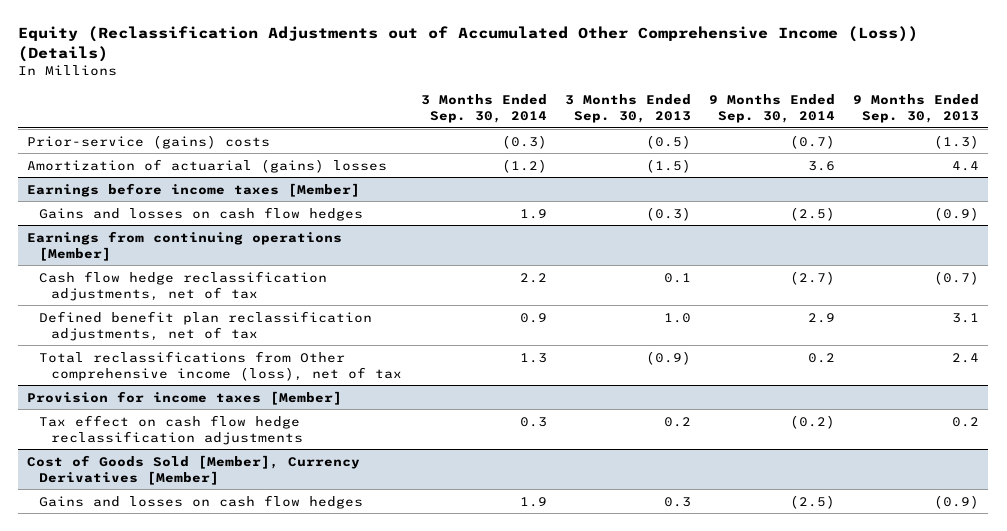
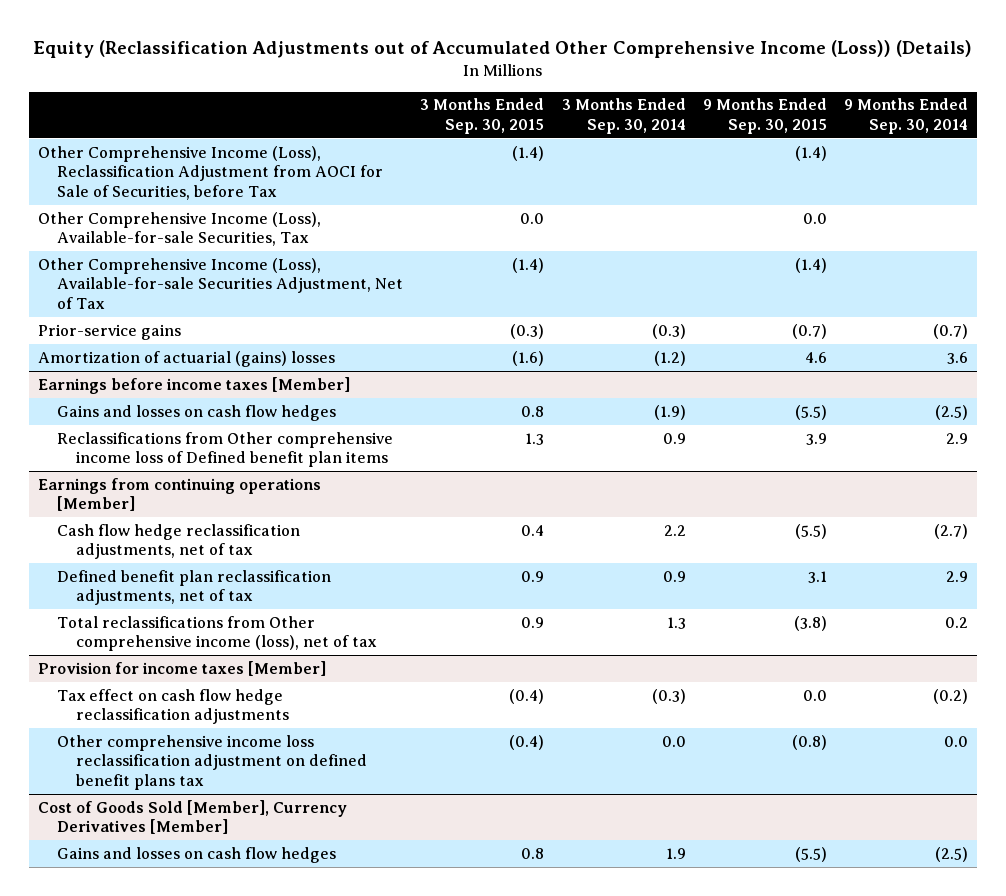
[564,93,691,123] 3 Months Ended Sep. 30, 2013 -> none
[853,93,980,123] 9 Months Ended Sep. 30, 2013 -> none
none -> [420,98,545,134] 3 Months Ended Sep. 30, 2015
none -> [703,98,828,134] 9 Months Ended Sep. 30, 2015
none -> [37,145,383,200] Other Comprehensive Income (Loss), Reclassification Adjustment from AOCI for Sale of Securities, before Tax
none -> [37,211,321,247] Other Comprehensive Income (Loss), Available-for-sale Securities, Tax
none -> [37,257,403,309] Other Comprehensive Income (Loss), Available-for-sale Securities Adjustment, Net of Tax
[27,134,271,149] Prior-service (gains) costs -> [37,323,181,340] Prior-service gains
[519,208,547,219] 1.9 -> [653,404,686,420] (1.9)
none -> [56,431,393,468] Reclassifications from Other comprehensive income loss of Defined benefit plan items
[519,416,547,427] 0.3 -> [651,688,686,704] (0.3)
none -> [56,734,367,790] Other comprehensive income loss reclassification adjustment on defined benefit plans tax

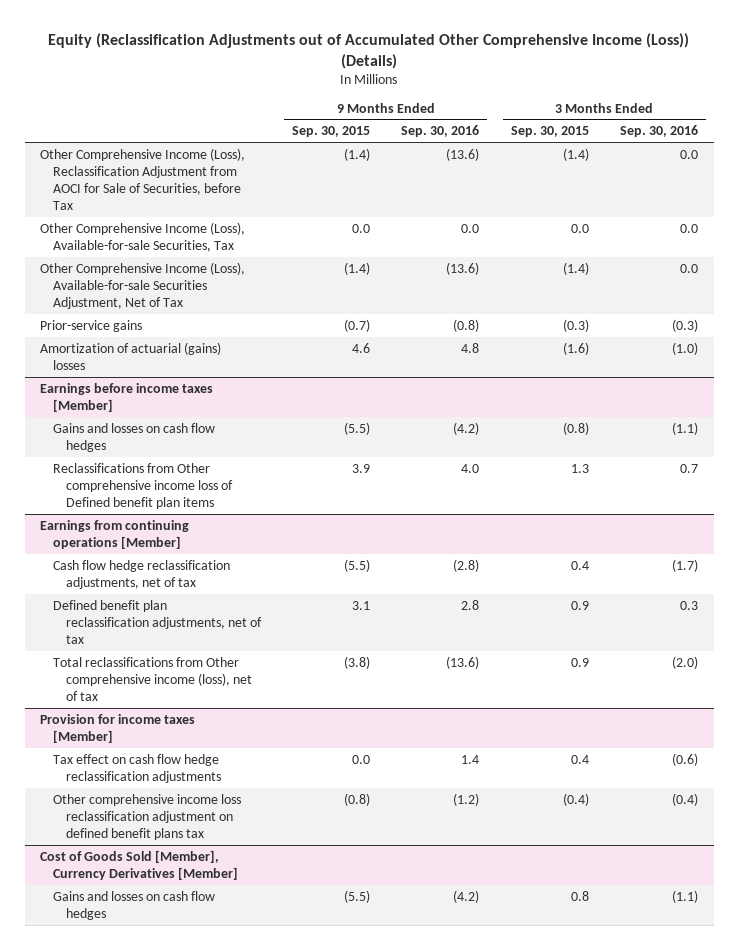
[561,98,686,134] 3 Months Ended Sep. 30, 2014 -> none
[844,98,969,134] 9 Months Ended Sep. 30, 2014 -> none
none -> [401,125,480,138] Sep. 30, 2016
none -> [620,125,699,138] Sep. 30, 2016
[521,405,545,417] 0.8 -> [562,421,589,435] (0.8)
[509,688,545,704] (0.4) -> [570,754,589,764] 0.4

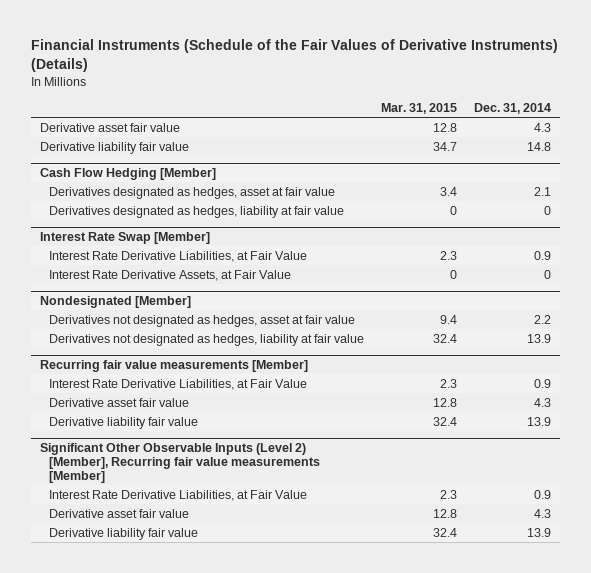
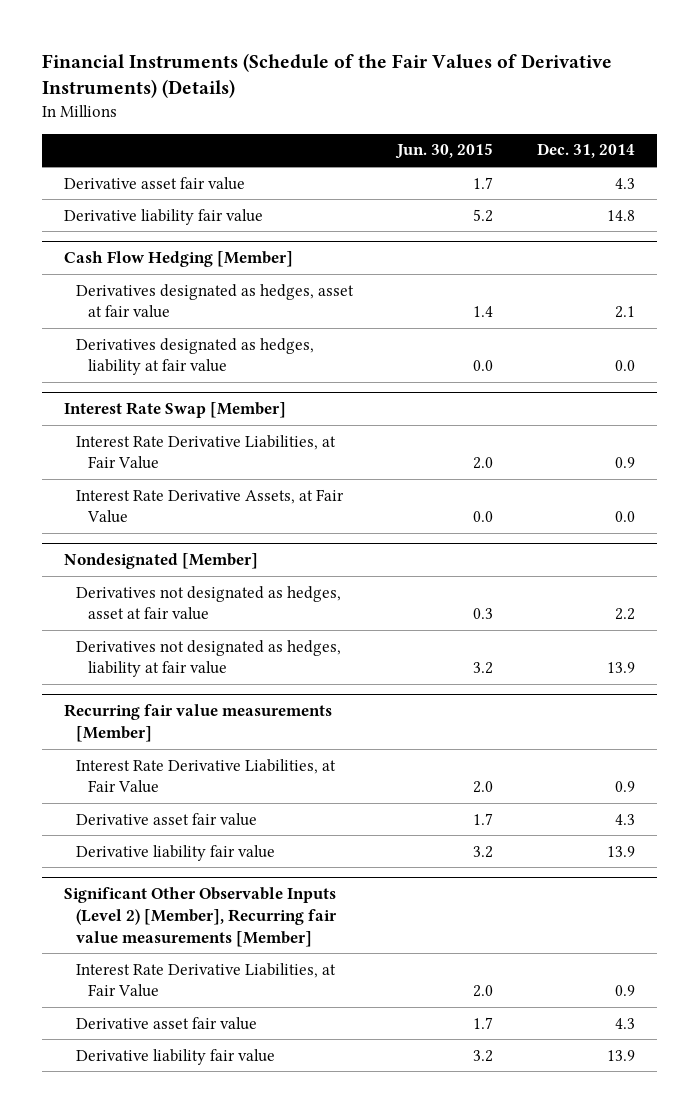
[381,103,458,115] Mar. 31, 2015 -> none
none -> [395,143,494,160] Jun. 30, 2015
[544,205,552,215] 0 -> [615,360,636,372] 0.0
[544,269,552,279] 0 -> [615,511,636,523] 0.0

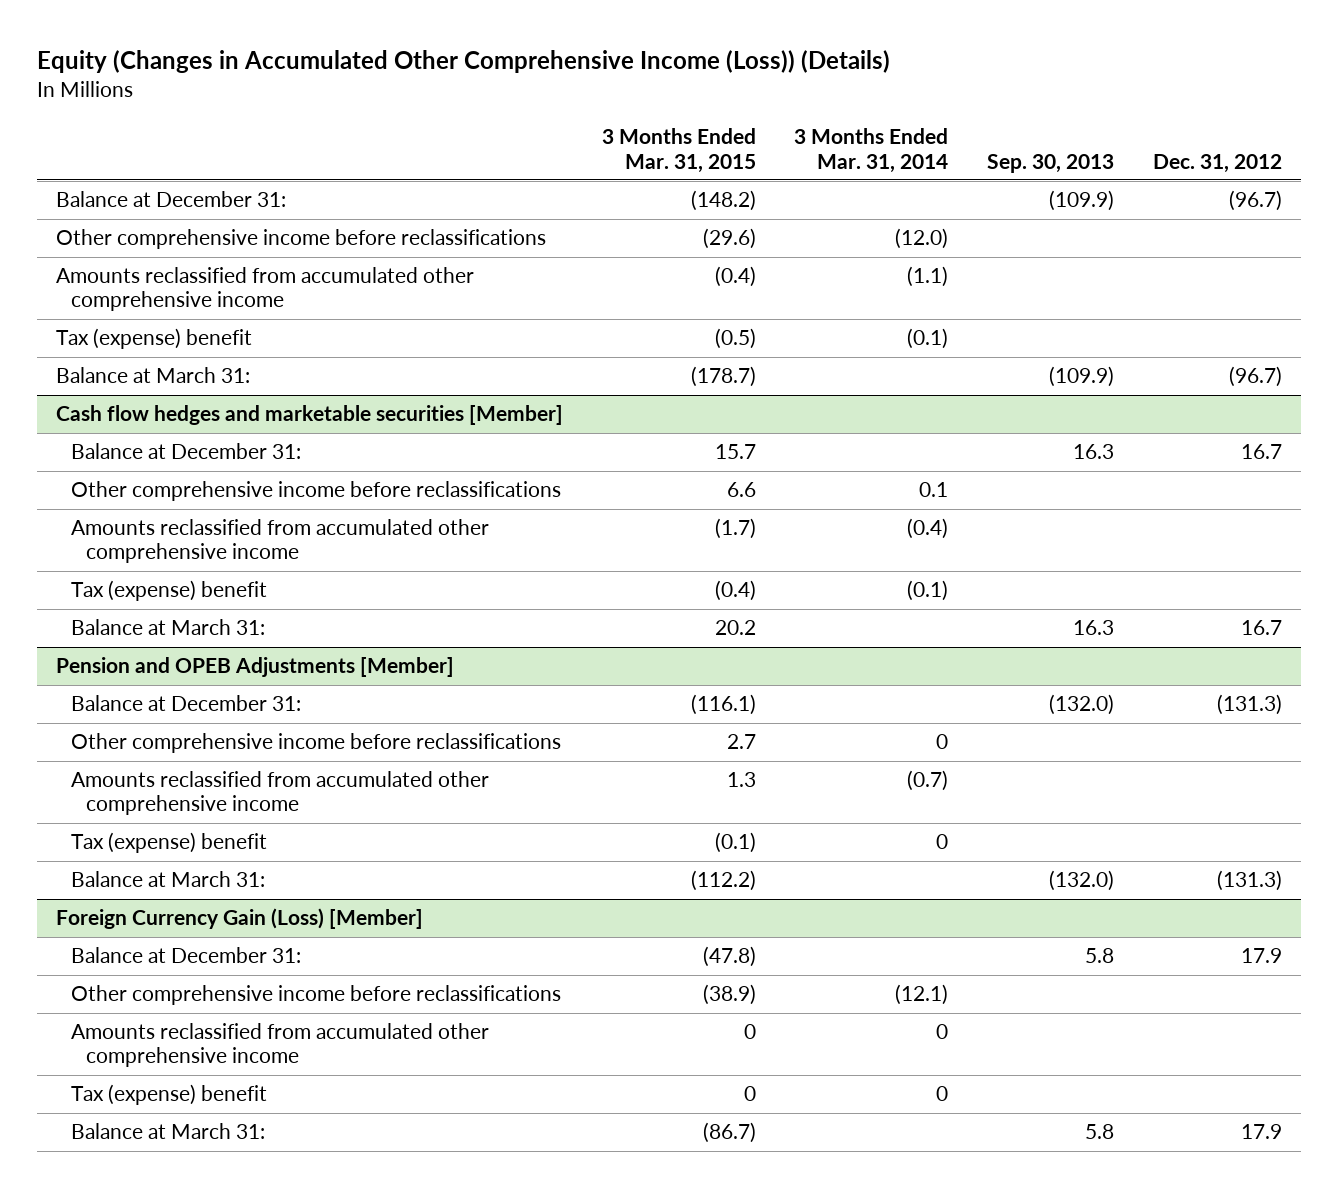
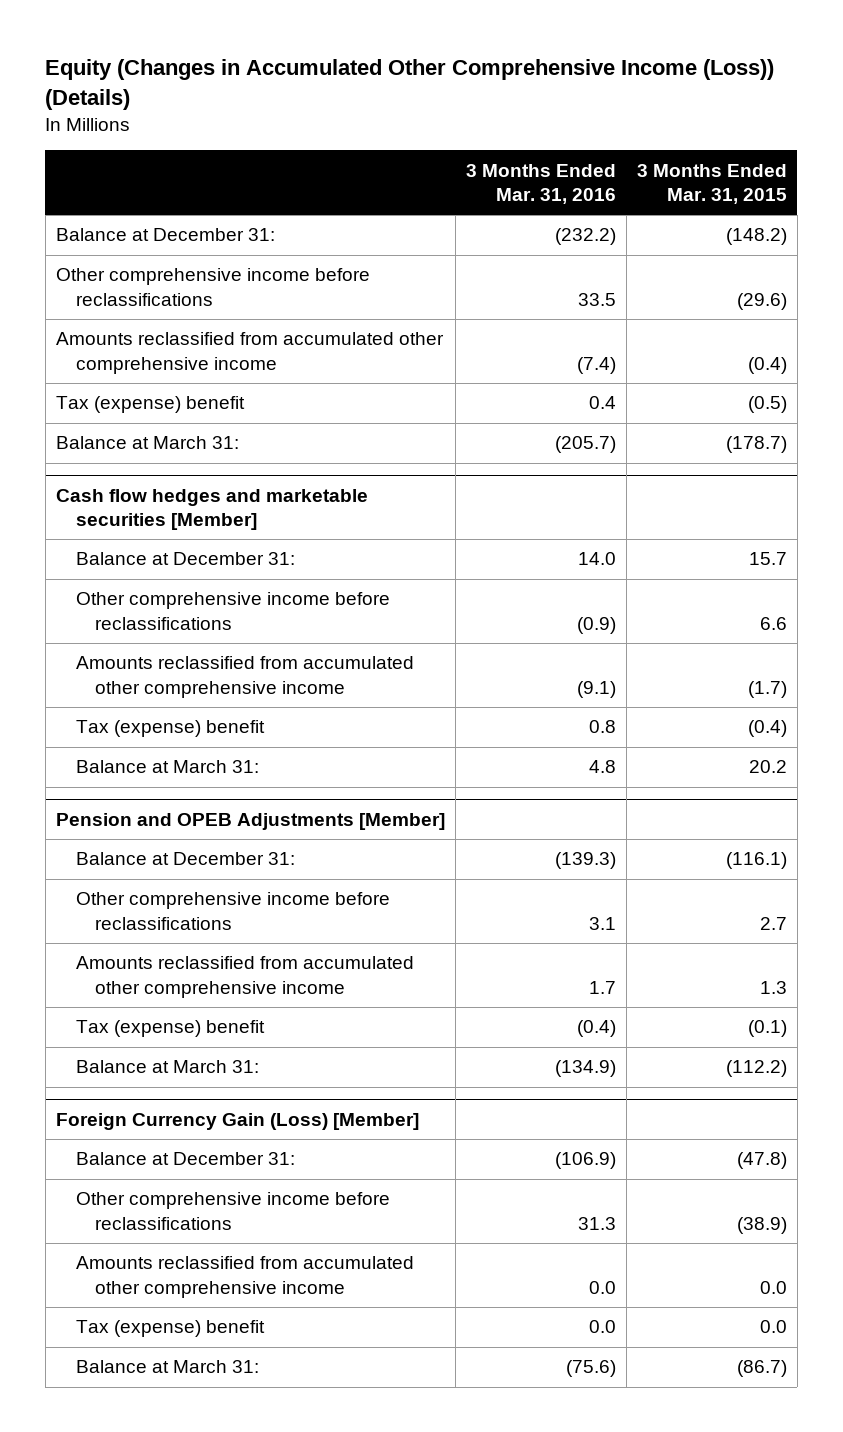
[794,128,949,173] 3 Months Ended Mar. 31, 2014 -> none
[987,153,1115,173] Sep. 30, 2013 -> none
[1152,153,1282,173] Dec. 31, 2012 -> none
none -> [465,163,616,205] 3 Months Ended Mar. 31, 2016
[743,1024,756,1040] 0 -> [759,1280,787,1294] 0.0
[743,1086,756,1102] 0 -> [759,1320,787,1334] 0.0

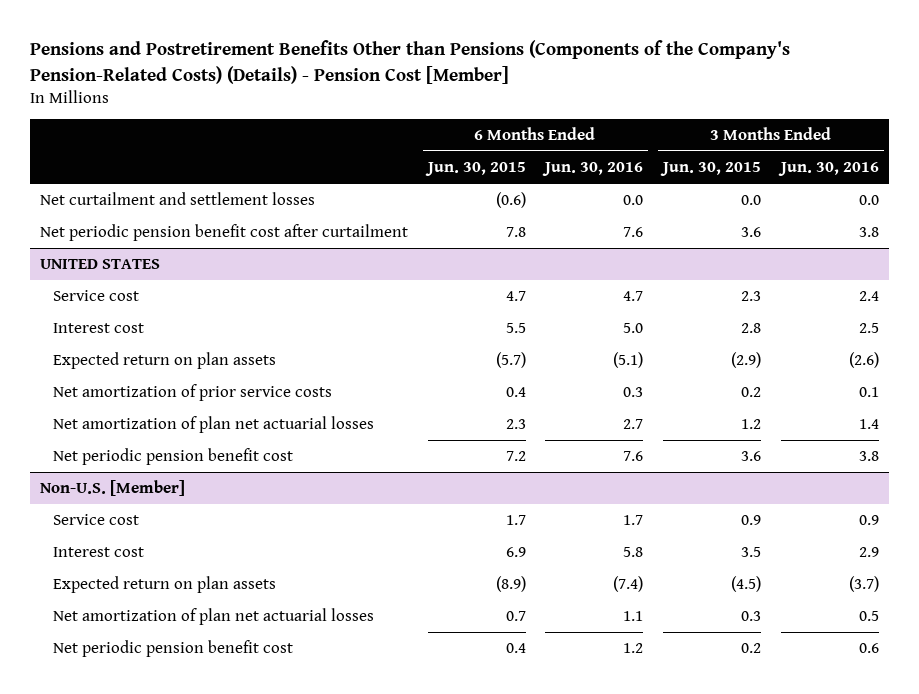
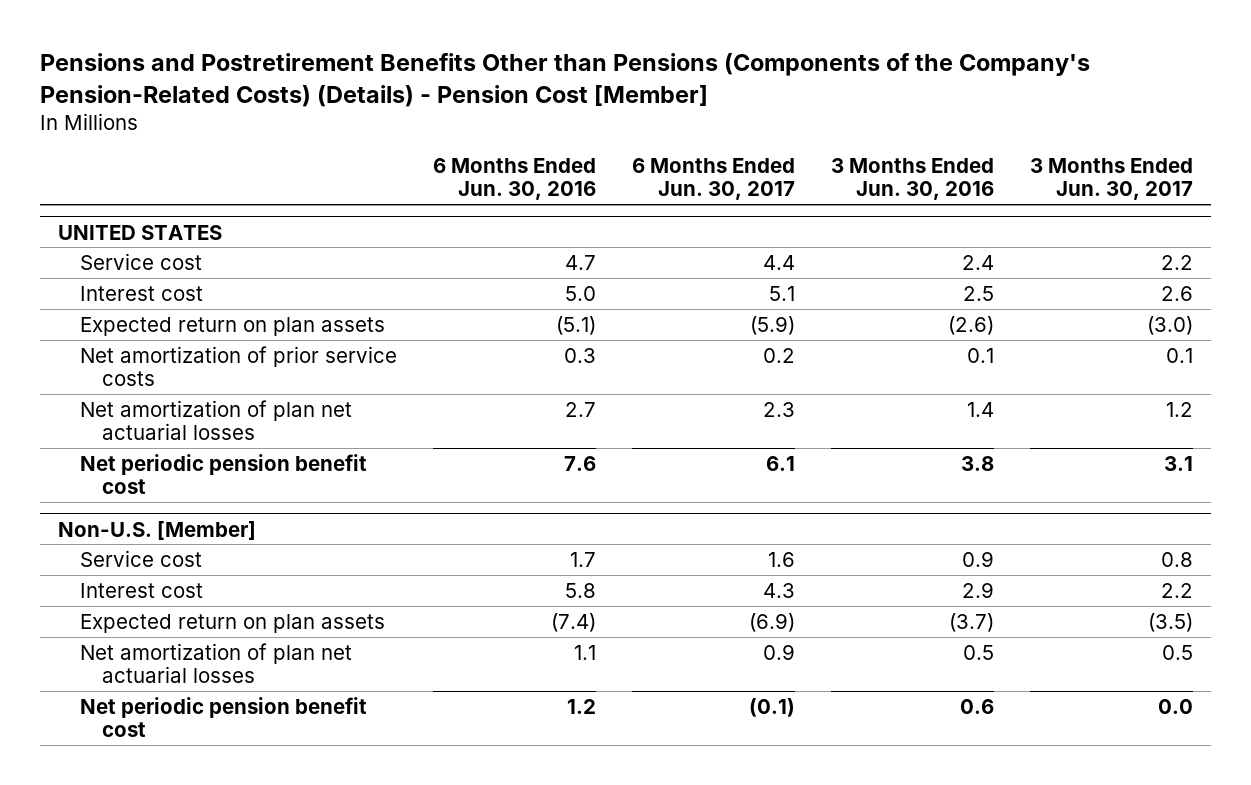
[424,162,526,177] Jun. 30, 2015 -> none
[660,162,762,177] Jun. 30, 2015 -> none
none -> [632,157,796,201] 6 Months Ended Jun. 30, 2017
none -> [1030,157,1194,201] 3 Months Ended Jun. 30, 2017
[39,192,315,206] Net curtailment and settlement losses -> none
[39,224,408,242] Net periodic pension benefit cost after curtailment -> none

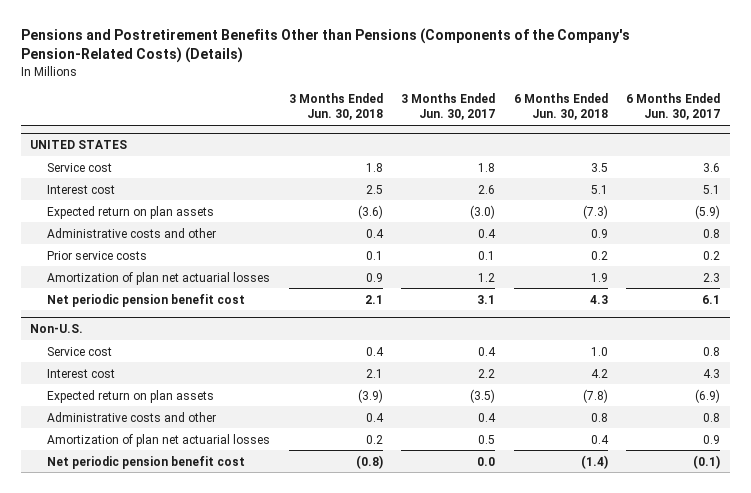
[39,53,1090,107] Pensions and Postretirement Benefits Other than Pensions (Components of the Company's Pension-Related Costs) (Details) - Pension Cost [Member] -> [21,28,631,64] Pensions and Postretirement Benefits Other than Pensions (Components of the Company's Pension-Related Costs) (Details)
[433,157,597,201] 6 Months Ended Jun. 30, 2016 -> none
[831,157,995,201] 3 Months Ended Jun. 30, 2016 -> none
none -> [288,93,383,121] 3 Months Ended Jun. 30, 2018
none -> [513,93,608,121] 6 Months Ended Jun. 30, 2018
[763,254,796,270] 4.4 -> [703,162,721,172] 3.6
[1161,254,1194,270] 2.2 -> [478,162,496,172] 1.8
none -> [47,227,217,238] Administrative costs and other
[80,345,398,387] Net amortization of prior service costs -> [47,250,148,260] Prior service costs
[80,399,353,441] Net amortization of plan net actuarial losses -> [47,271,271,285] Amortization of plan net actuarial losses
[57,520,256,540] Non-U.S. [Member] -> [30,324,84,334] Non-U.S.
[768,551,796,567] 1.6 -> [703,346,721,356] 0.8
[1161,551,1194,567] 0.8 -> [478,346,497,356] 0.4
none -> [47,411,217,422] Administrative costs and other
[80,642,353,684] Net amortization of plan net actuarial losses -> [47,433,271,447] Amortization of plan net actuarial losses

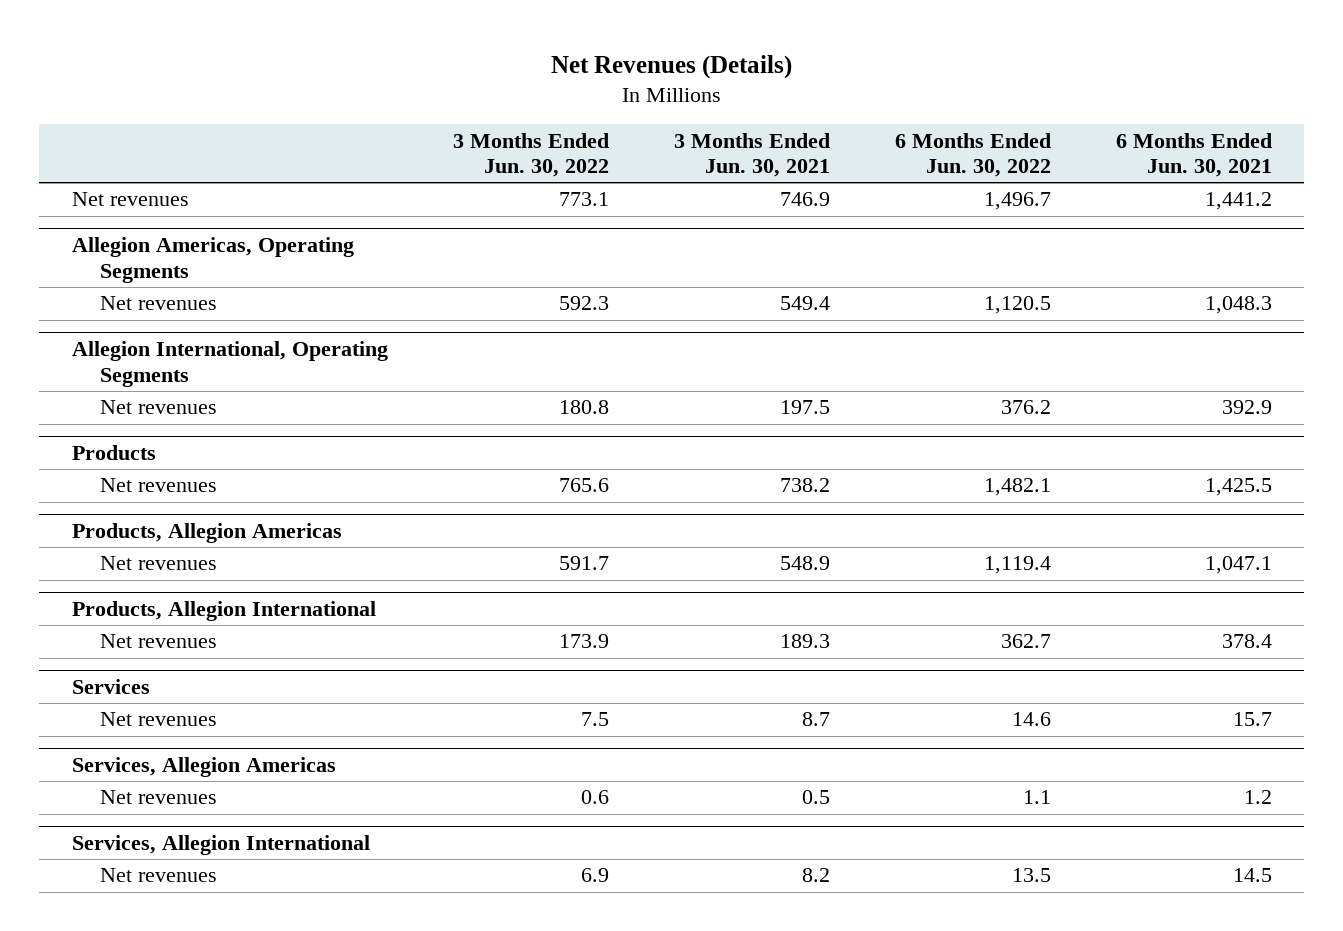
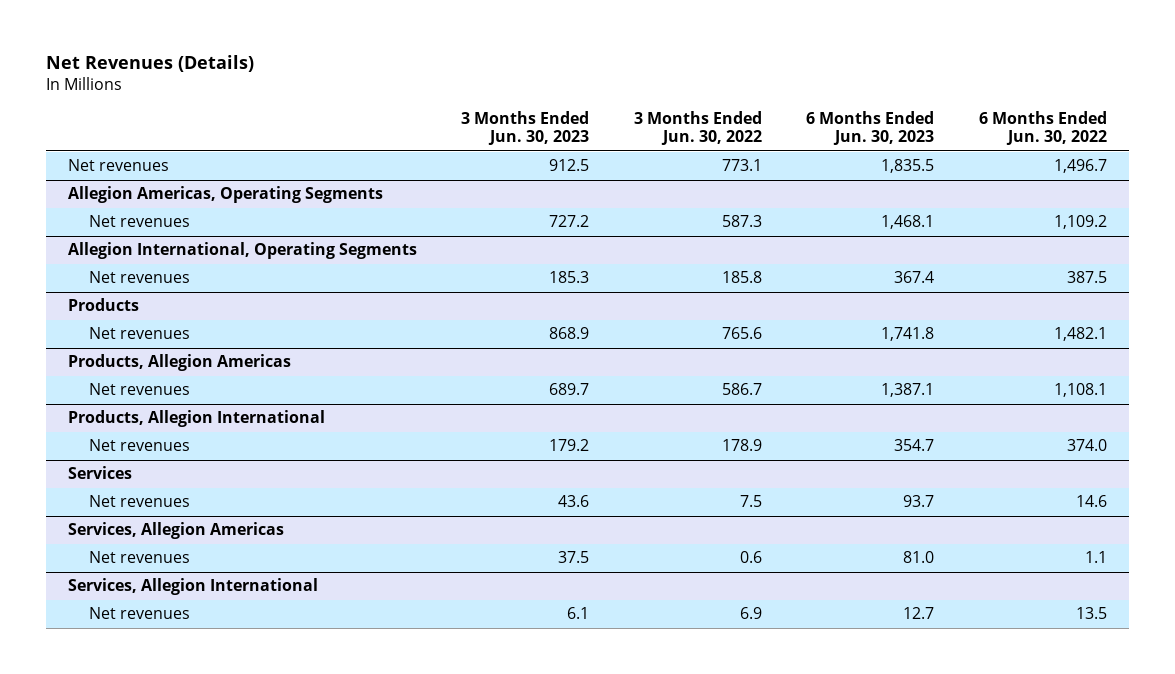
[673,132,830,177] 3 Months Ended Jun. 30, 2021 -> none
[1115,132,1272,177] 6 Months Ended Jun. 30, 2021 -> none
none -> [461,111,590,146] 3 Months Ended Jun. 30, 2023
none -> [806,111,935,146] 6 Months Ended Jun. 30, 2023
[558,296,609,311] 592.3 -> [721,215,762,228] 587.3
[983,296,1051,315] 1,120.5 -> [1053,215,1107,230] 1,109.2
[558,400,609,415] 180.8 -> [721,271,762,284] 185.8
[1000,400,1051,415] 376.2 -> [1066,271,1107,284] 387.5
[558,556,609,571] 591.7 -> [721,383,762,396] 586.7
[983,556,1051,575] 1,119.4 -> [1053,383,1107,398] 1,108.1
[558,634,609,649] 173.9 -> [721,439,762,452] 178.9
[1000,634,1051,649] 362.7 -> [1066,439,1107,452] 374.0

